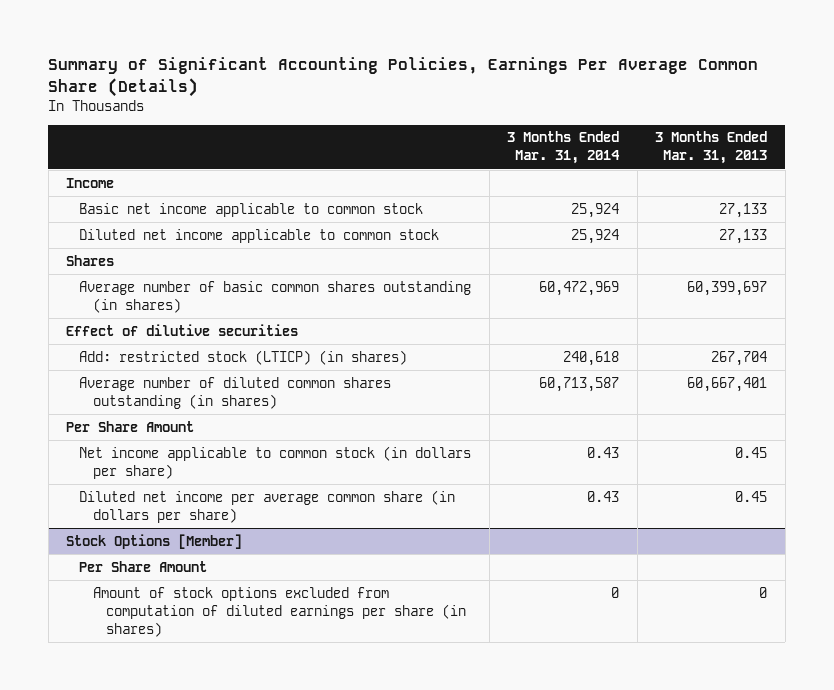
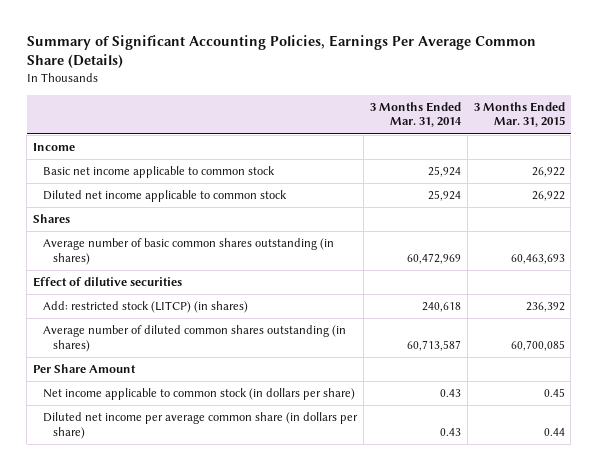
[655,131,768,165] 3 Months Ended Mar. 31, 2013 -> none
none -> [473,101,565,128] 3 Months Ended Mar. 31, 2015
[79,349,408,365] Add: restricted stock (LTICP) (in shares) -> [43,301,249,314] Add: restricted stock (LITCP) (in shares)
[66,533,243,549] Stock Options [Member] -> none
[79,560,208,572] Per Share Amount -> none
[92,586,466,637] Amount of stock options excluded from computation of diluted earnings per share (in shares) -> none

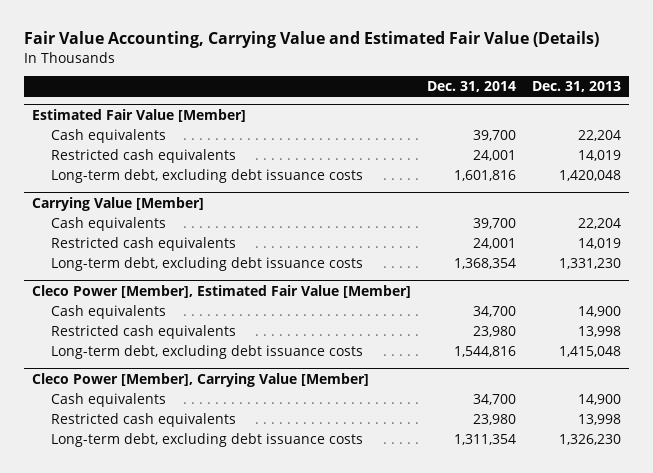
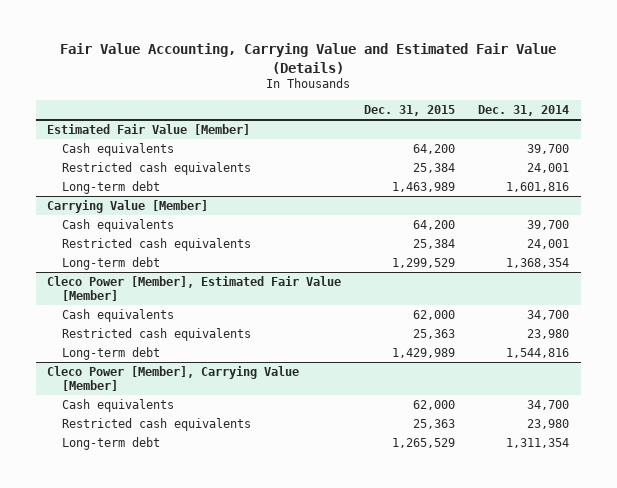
[532,80,622,92] Dec. 31, 2013 -> none
none -> [364,105,456,117] Dec. 31, 2015
[51,168,364,183] Long-term debt, excluding debt issuance costs -> [62,180,161,194] Long-term debt
[51,256,364,271] Long-term debt, excluding debt issuance costs -> [62,256,161,270] Long-term debt
[51,344,364,359] Long-term debt, excluding debt issuance costs -> [62,346,161,360] Long-term debt
[51,432,364,447] Long-term debt, excluding debt issuance costs -> [62,436,161,450] Long-term debt

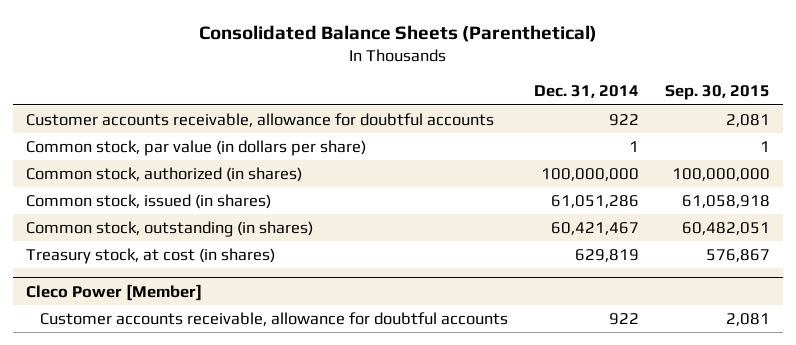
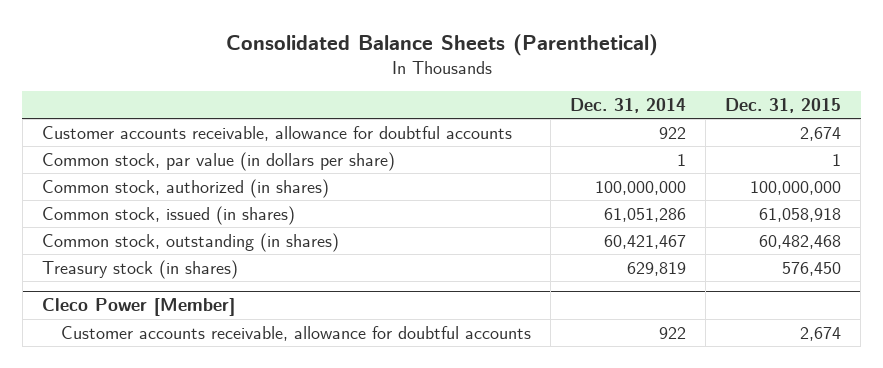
[664,85,770,101] Sep. 30, 2015 -> none
none -> [725,97,842,113] Dec. 31, 2015
[26,247,276,264] Treasury stock, at cost (in shares) -> [41,259,238,279] Treasury stock (in shares)

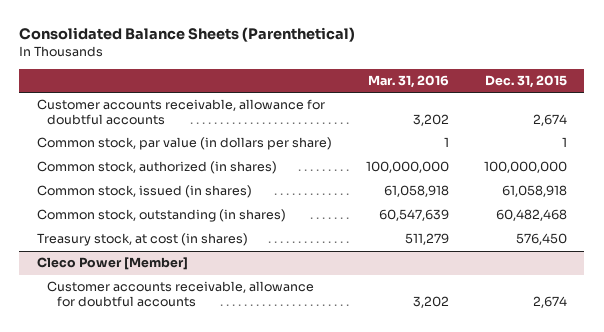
[570,97,687,113] Dec. 31, 2014 -> none
none -> [368,74,450,88] Mar. 31, 2016
[41,259,238,279] Treasury stock (in shares) -> [36,233,248,247] Treasury stock, at cost (in shares)

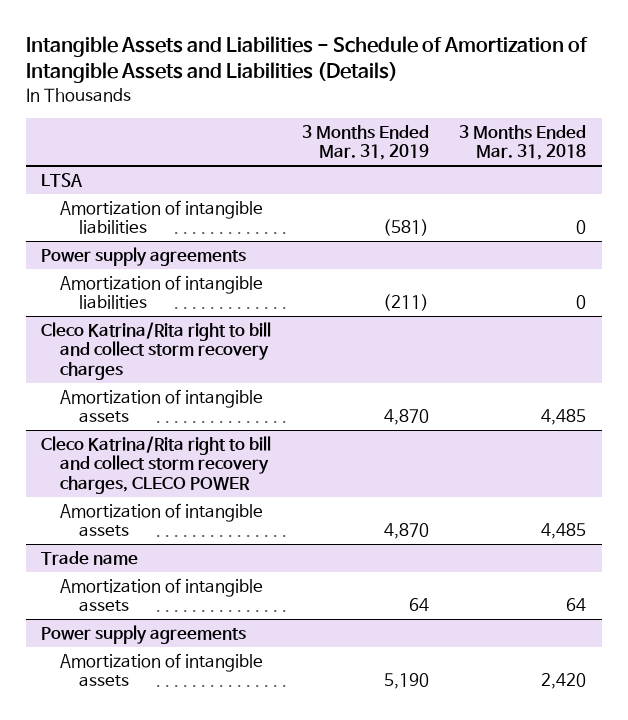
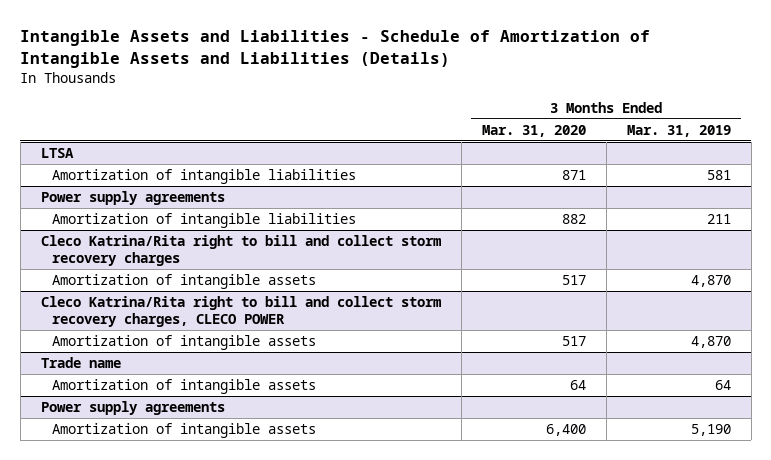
[459,124,587,161] 3 Months Ended Mar. 31, 2018 -> none
none -> [481,124,586,137] Mar. 31, 2020
[382,219,429,237] (581) -> [706,169,731,180] 581
[382,294,429,312] (211) -> [706,213,731,224] 211

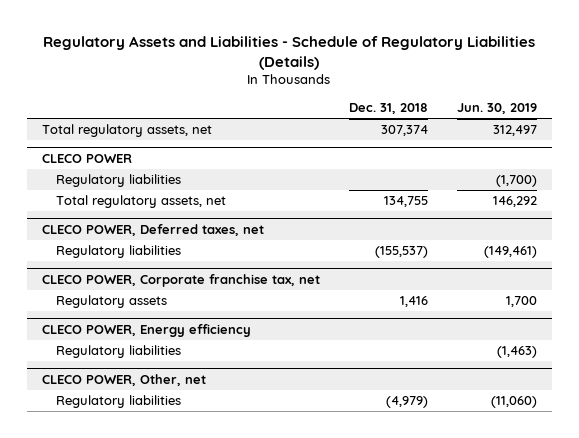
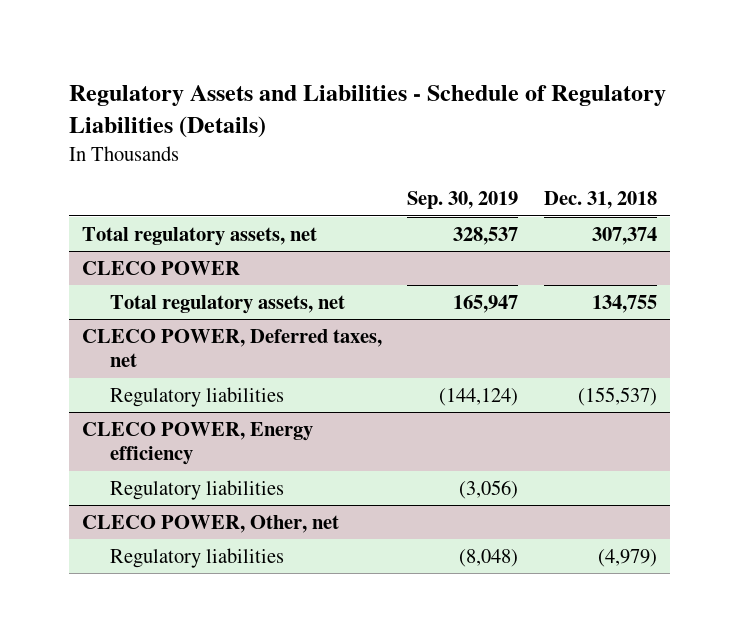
[457,103,538,115] Jun. 30, 2019 -> none
none -> [407,191,519,210] Sep. 30, 2019
[56,174,182,188] Regulatory liabilities -> none
[41,273,320,287] CLECO POWER, Corporate franchise tax, net -> none
[56,295,168,309] Regulatory assets -> none

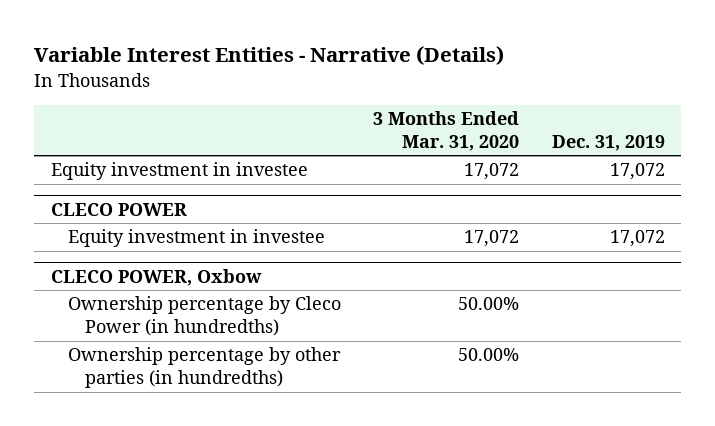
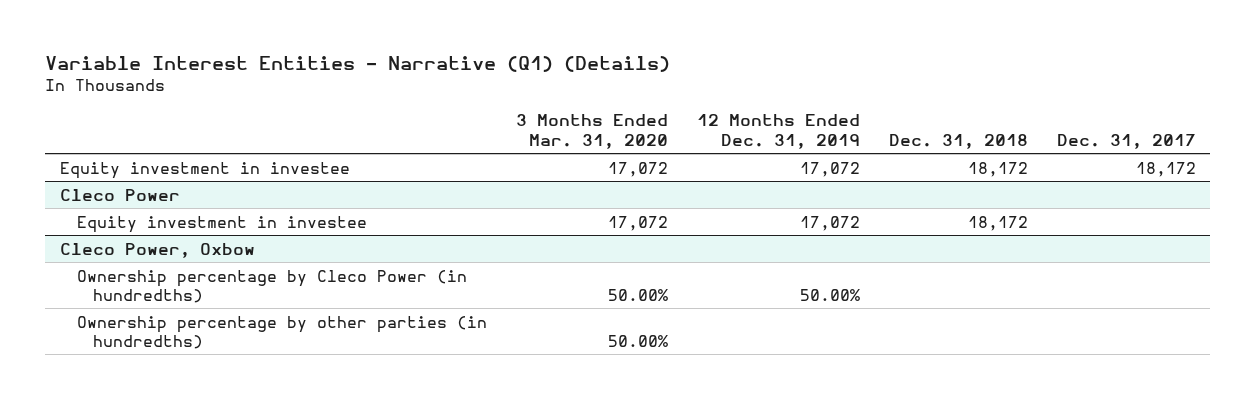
[34,46,505,66] Variable Interest Entities - Narrative (Details) -> [45,55,671,72] Variable Interest Entities - Narrative (Q1) (Details)
[551,134,665,151] Dec. 31, 2019 -> none
none -> [696,114,860,149] 12 Months Ended Dec. 31, 2019
none -> [888,133,1028,149] Dec. 31, 2018
none -> [1056,133,1196,149] Dec. 31, 2017
[50,202,187,216] CLECO POWER -> [59,188,180,201] Cleco Power
[50,268,262,286] CLECO POWER, Oxbow -> [59,242,255,258] Cleco Power, Oxbow

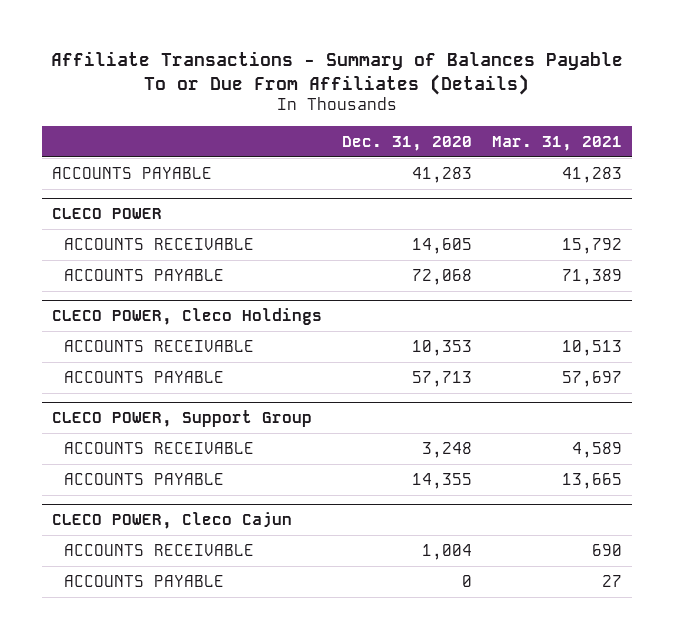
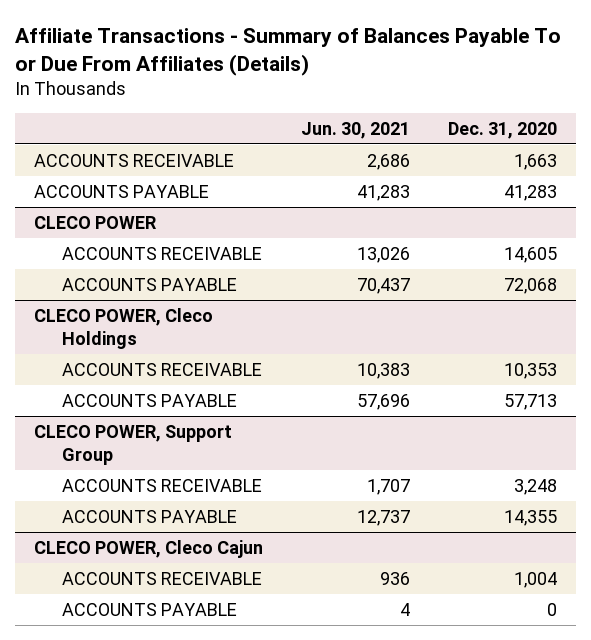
[492,135,623,151] Mar. 31, 2021 -> none
none -> [300,122,410,140] Jun. 30, 2021
none -> [33,153,234,167] ACCOUNTS RECEIVABLE

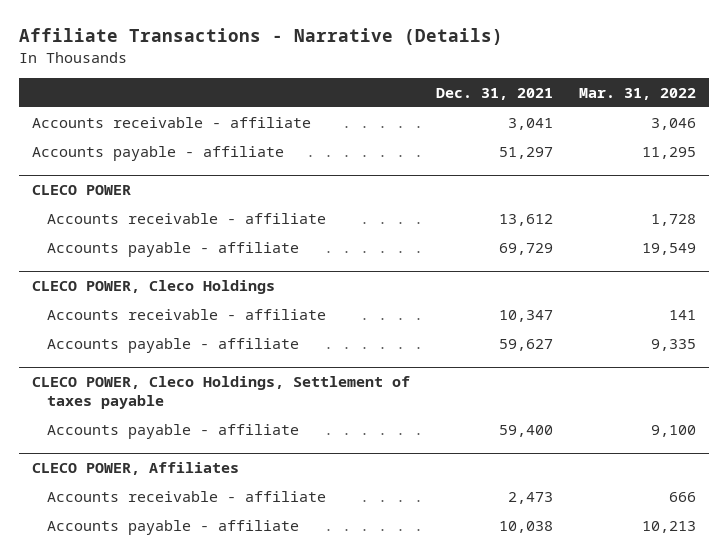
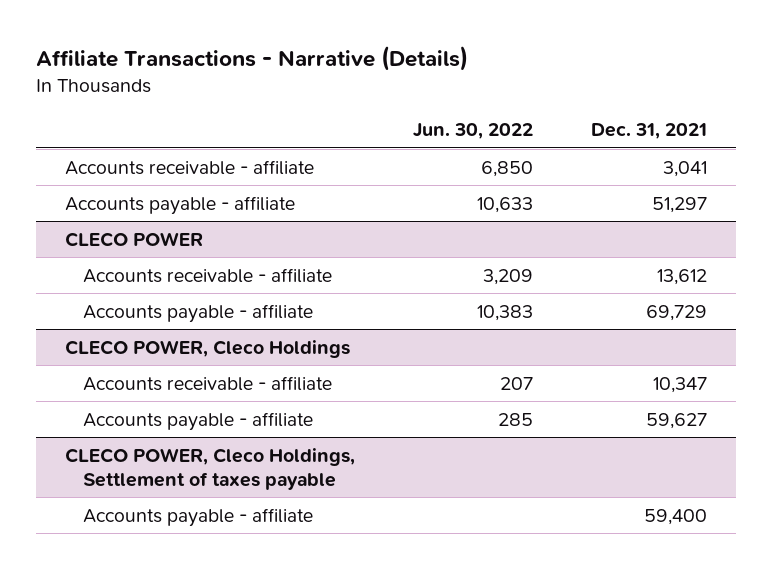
[578,87,696,100] Mar. 31, 2022 -> none
none -> [413,123,534,140] Jun. 30, 2022
[31,462,239,476] CLECO POWER, Affiliates -> none
[47,490,327,502] Accounts receivable - affiliate -> none
[47,519,300,535] Accounts payable - affiliate -> none

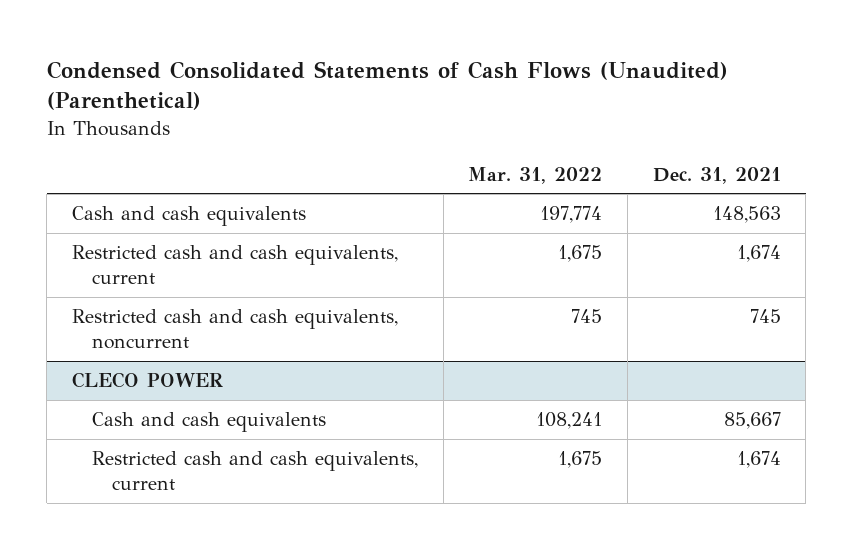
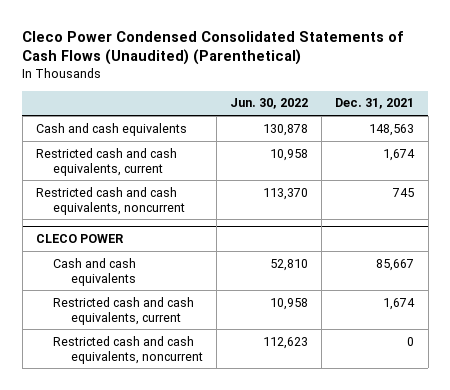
[46,60,728,111] Condensed Consolidated Statements of Cash Flows (Unaudited) (Parenthetical) -> [22,30,404,66] Cleco Power Condensed Consolidated Statements of Cash Flows (Unaudited) (Parenthetical)
[468,166,603,184] Mar. 31, 2022 -> none
none -> [230,98,309,110] Jun. 30, 2022
none -> [53,335,203,364] Restricted cash and cash equivalents, noncurrent

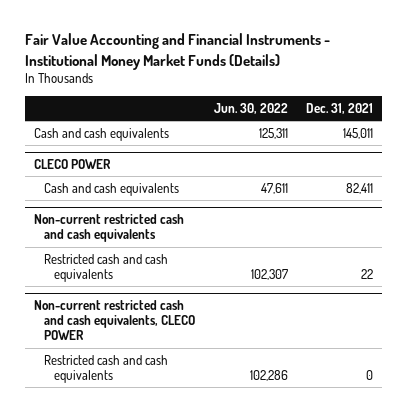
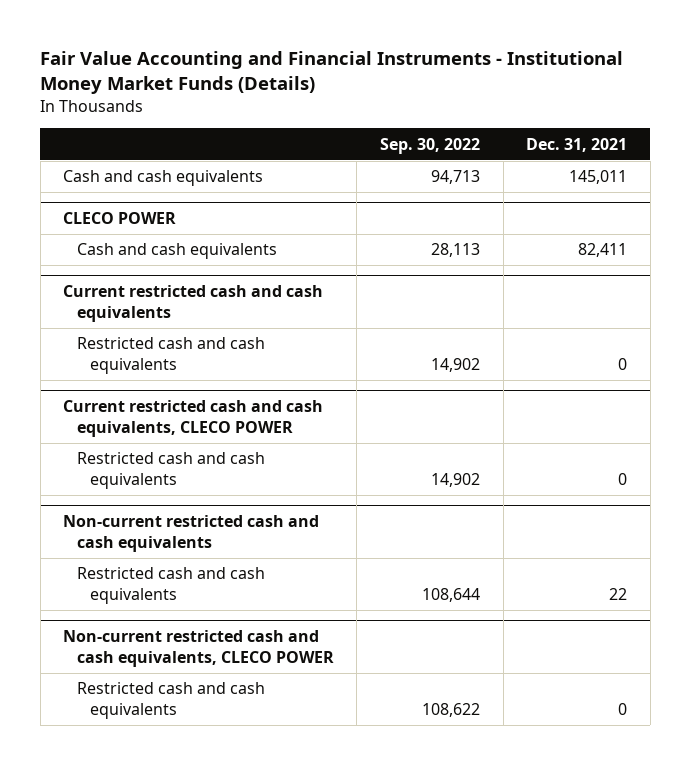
[213,102,288,114] Jun. 30, 2022 -> none
none -> [379,137,480,154] Sep. 30, 2022
none -> [63,284,324,322] Current restricted cash and cash equivalents
none -> [76,337,265,375] Restricted cash and cash equivalents
none -> [63,399,324,437] Current restricted cash and cash equivalents, CLECO POWER
none -> [76,452,265,490] Restricted cash and cash equivalents

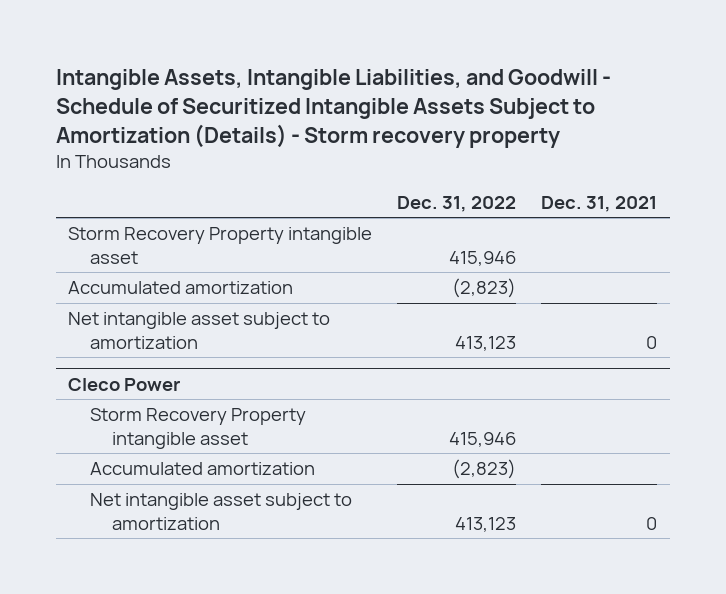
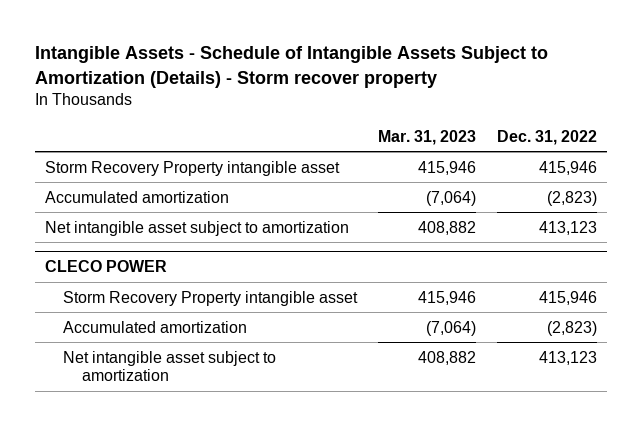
[55,68,611,148] Intangible Assets, Intangible Liabilities, and Goodwill - Schedule of Securitized Intangible Assets Subject to Amortization (Details) - Storm recovery property -> [34,46,548,88] Intangible Assets - Schedule of Intangible Assets Subject to Amortization (Details) - Storm recover property
[541,195,658,212] Dec. 31, 2021 -> none
none -> [378,129,477,145] Mar. 31, 2023
[68,377,181,391] Cleco Power -> [45,259,168,272] CLECO POWER

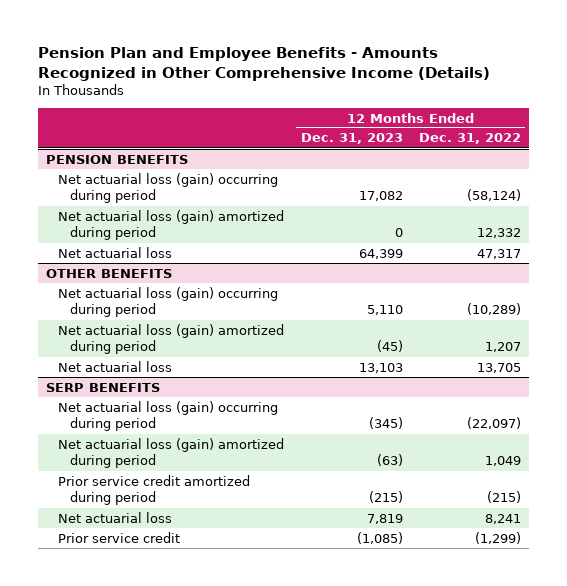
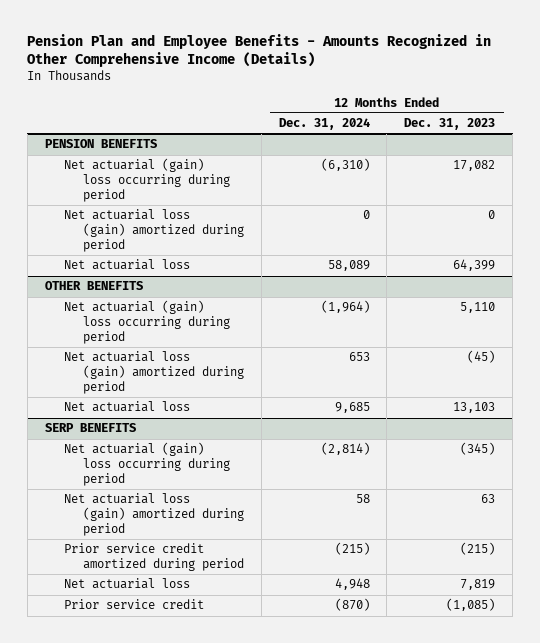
[419,133,522,145] Dec. 31, 2022 -> none
none -> [278,118,370,131] Dec. 31, 2024
[57,172,278,204] Net actuarial loss (gain) occurring during period -> [63,158,230,203] Net actuarial (gain) loss occurring during period
[57,286,278,318] Net actuarial loss (gain) occurring during period -> [63,300,230,345] Net actuarial (gain) loss occurring during period
[57,400,278,432] Net actuarial loss (gain) occurring during period -> [63,442,230,487] Net actuarial (gain) loss occurring during period
[376,454,403,467] (63) -> [481,494,496,504] 63

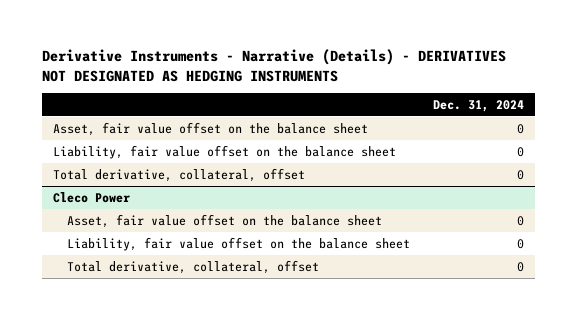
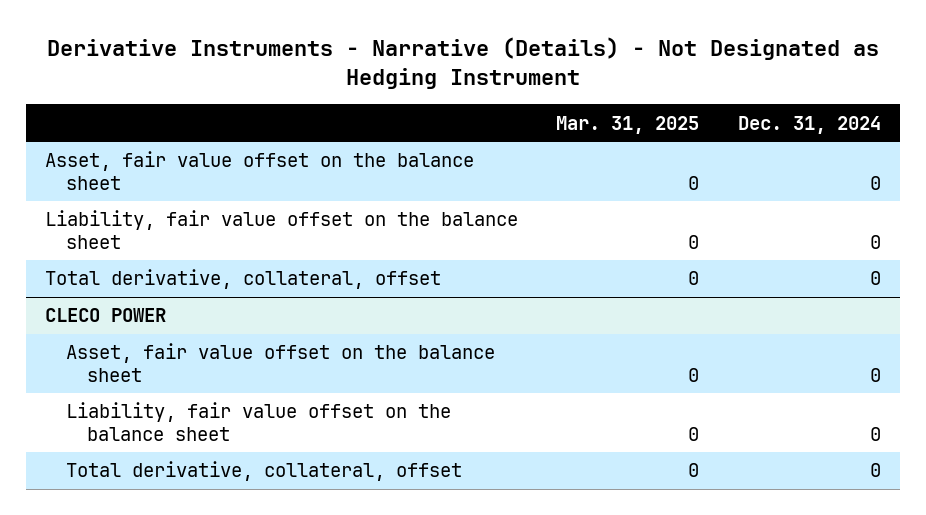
[42,49,507,82] Derivative Instruments - Narrative (Details) - DERIVATIVES NOT DESIGNATED AS HEDGING INSTRUMENTS -> [46,36,879,90] Derivative Instruments - Narrative (Details) - Not Designated as Hedging Instrument
none -> [556,115,700,134] Mar. 31, 2025
[53,191,131,203] Cleco Power -> [45,308,167,323] CLECO POWER

